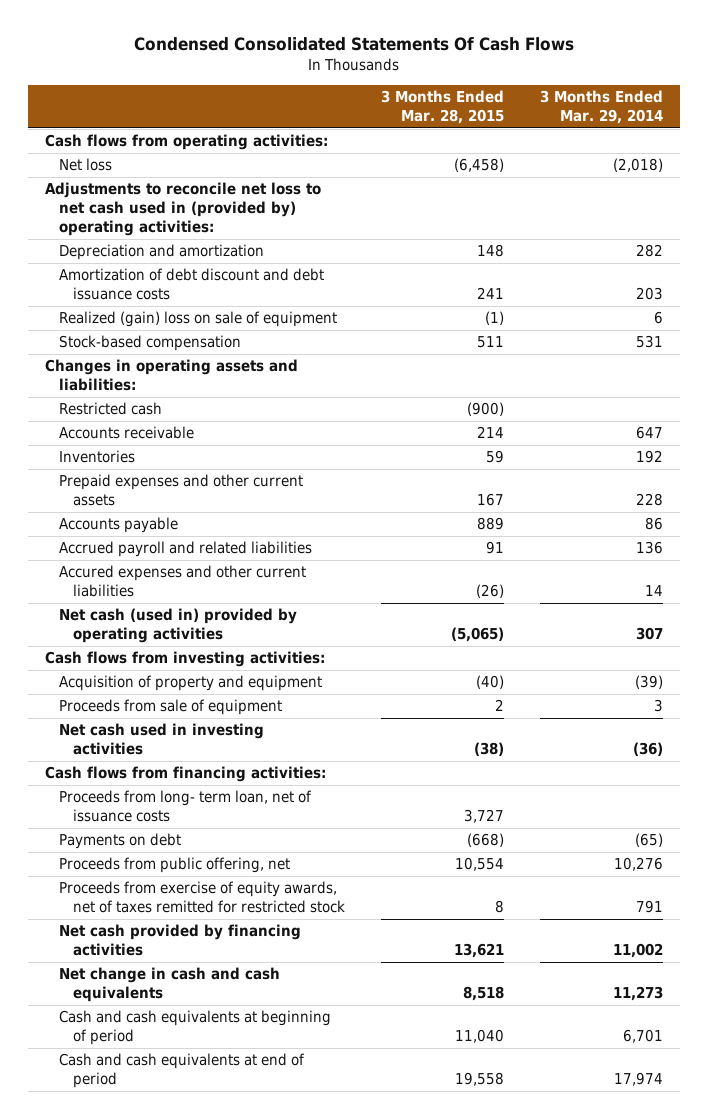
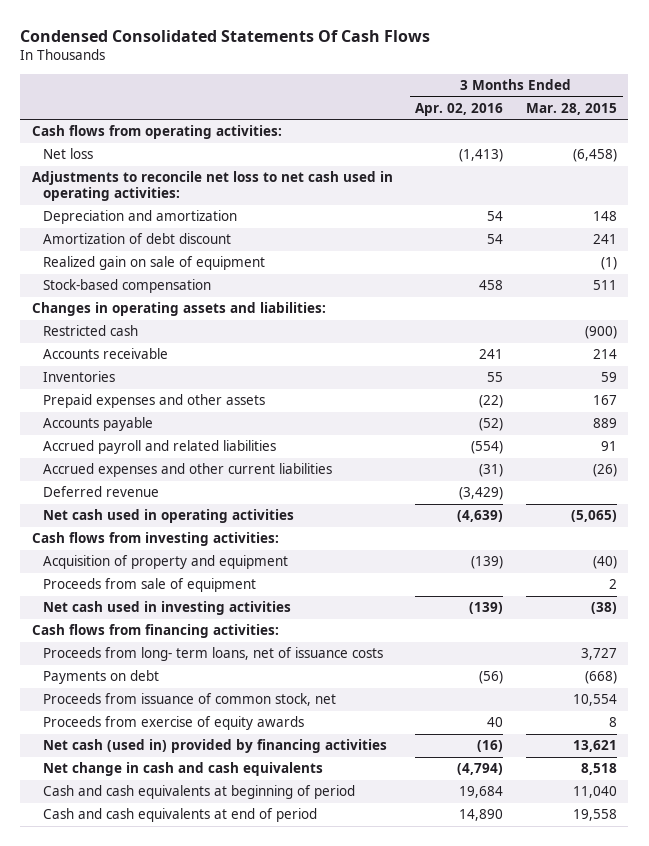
[539,90,663,124] 3 Months Ended Mar. 29, 2014 -> none
none -> [415,102,504,116] Apr. 02, 2016
[45,182,322,236] Adjustments to reconcile net loss to net cash used in (provided by) operating activities: -> [31,171,393,202] Adjustments to reconcile net loss to net cash used in operating activities:
[59,268,325,301] Amortization of debt discount and debt issuance costs -> [43,233,232,245] Amortization of debt discount
[59,311,338,328] Realized (gain) loss on sale of equipment -> [43,256,266,271] Realized gain on sale of equipment
[59,474,304,507] Prepaid expenses and other current assets -> [43,394,266,409] Prepaid expenses and other assets
[59,565,307,598] Accured expenses and other current liabilities -> [43,463,333,478] Accrued expenses and other current liabilities
none -> [43,486,160,498] Deferred revenue
[59,608,298,644] Net cash (used in) provided by operating activities -> [43,509,295,524] Net cash used in operating activities
[59,790,313,823] Proceeds from long- term loan, net of issuance costs -> [43,647,384,662] Proceeds from long- term loans, net of issuance costs
[59,857,291,874] Proceeds from public offering, net -> [43,693,337,707] Proceeds from issuance of common stock, net
[59,881,346,914] Proceeds from exercise of equity awards, net of taxes remitted for restricted stock -> [43,716,305,731] Proceeds from exercise of equity awards
[59,924,302,957] Net cash provided by financing activities -> [43,739,388,754] Net cash (used in) provided by financing activities

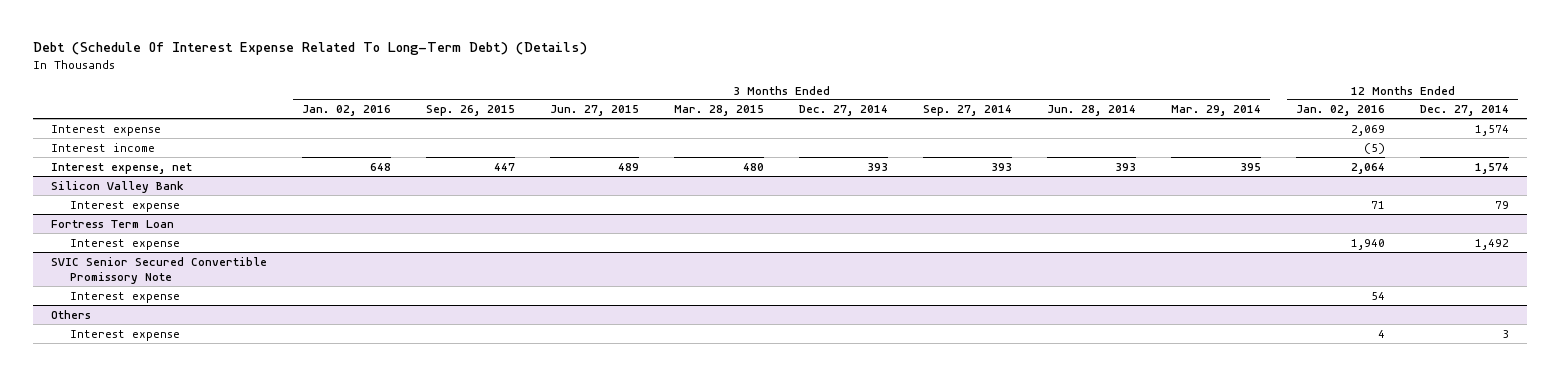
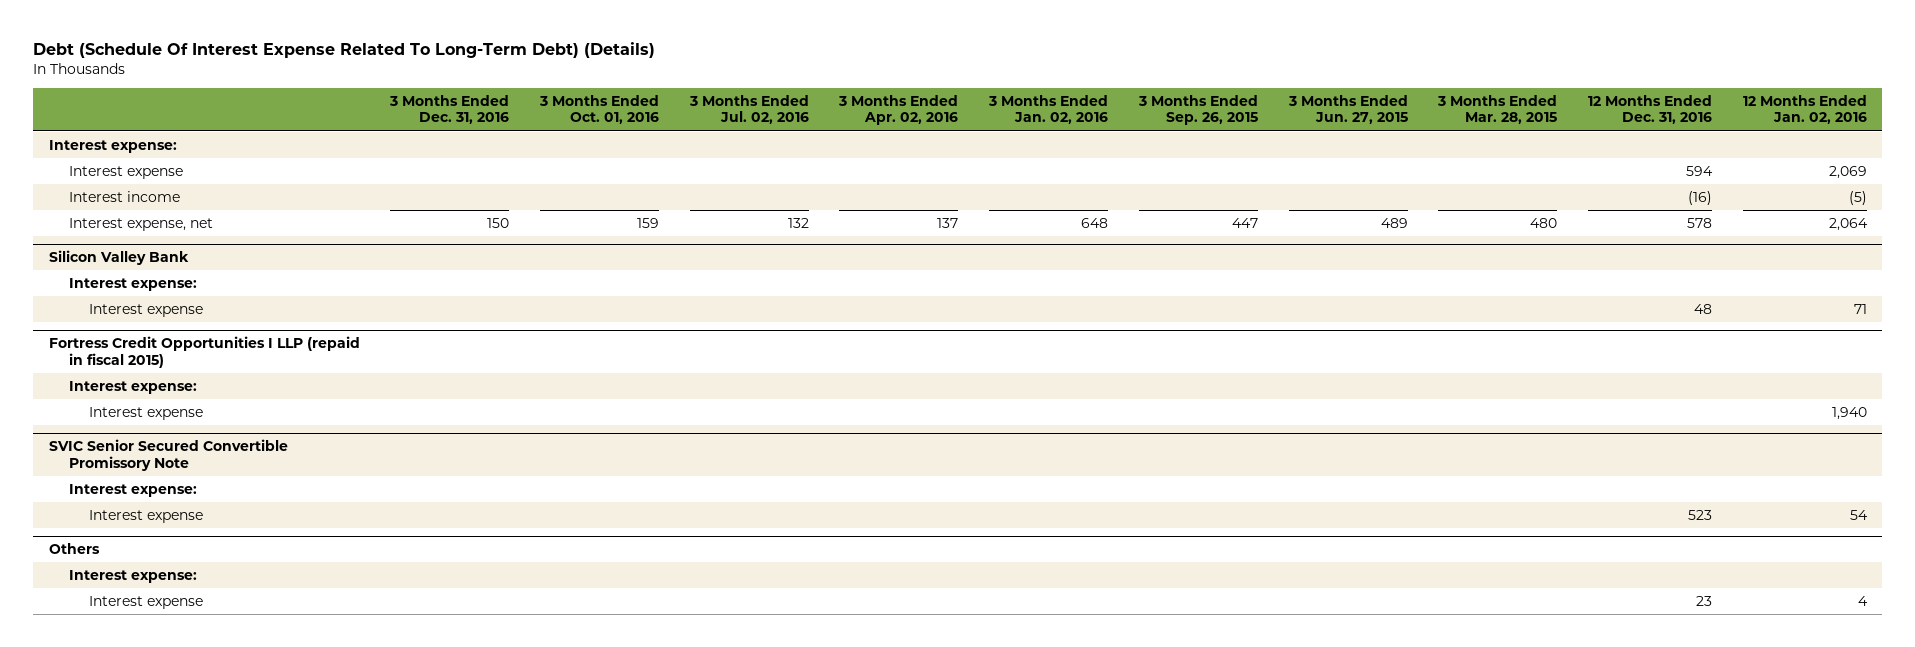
[799,105,889,117] Dec. 27, 2014 -> none
[923,105,1013,117] Sep. 27, 2014 -> none
[1047,105,1137,117] Jun. 28, 2014 -> none
[1171,105,1262,117] Mar. 29, 2014 -> none
[1420,105,1510,117] Dec. 27, 2014 -> none
none -> [389,94,510,125] 3 Months Ended Dec. 31, 2016
none -> [539,94,660,125] 3 Months Ended Oct. 01, 2016
none -> [688,94,809,125] 3 Months Ended Jul. 02, 2016
none -> [838,94,959,126] 3 Months Ended Apr. 02, 2016
none -> [1587,94,1712,125] 12 Months Ended Dec. 31, 2016
none -> [48,139,177,153] Interest expense:
none -> [68,277,197,291] Interest expense:
[50,219,174,228] Fortress Term Loan -> [48,336,360,369] Fortress Credit Opportunities I LLP (repaid in fiscal 2015)
none -> [68,380,197,394] Interest expense:
none -> [68,483,197,497] Interest expense:
none -> [68,569,197,583] Interest expense:

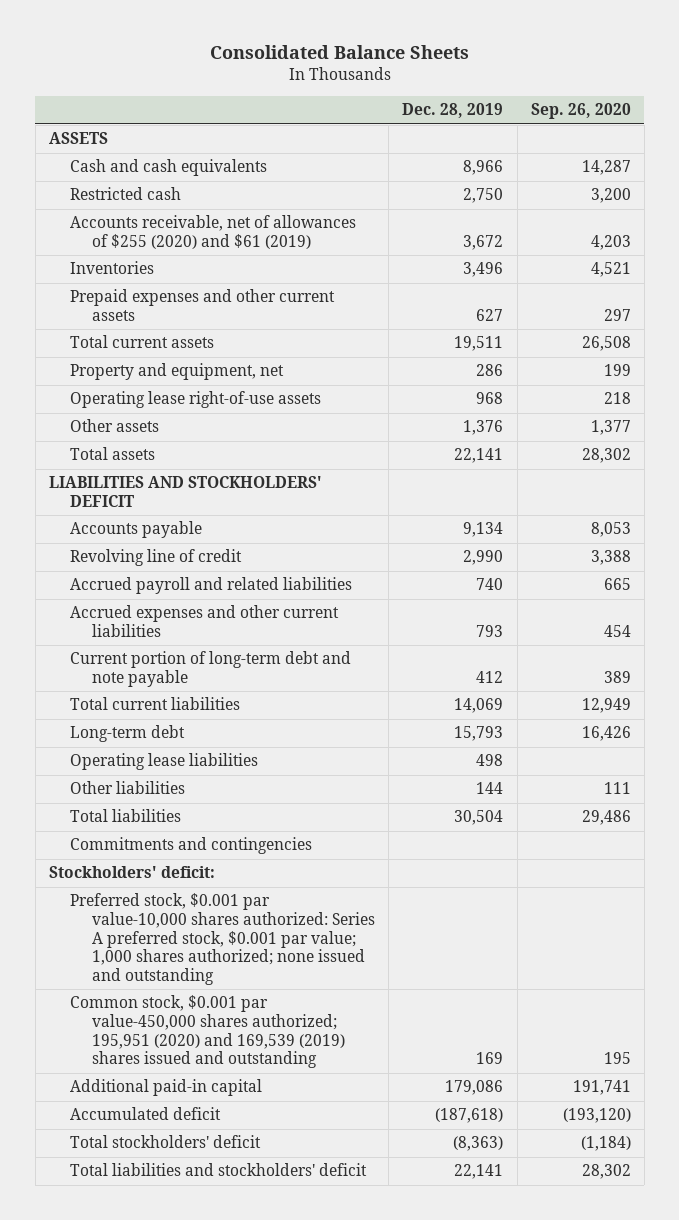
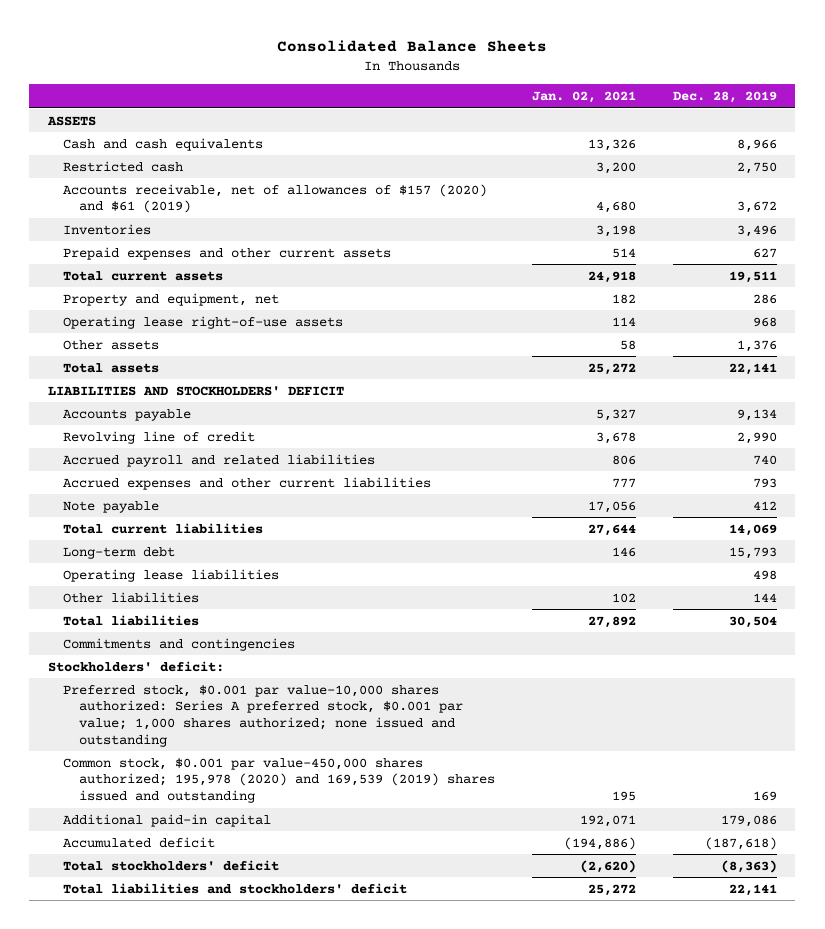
[530,103,631,120] Sep. 26, 2020 -> none
none -> [531,90,636,103] Jan. 02, 2021
[70,215,357,250] Accounts receivable, net of allowances of $255 (2020) and $61 (2019) -> [63,183,488,214] Accounts receivable, net of allowances of $157 (2020) and $61 (2019)
[70,651,352,688] Current portion of long-term debt and note payable -> [63,500,160,513] Note payable
[70,995,346,1069] Common stock, $0.001 par value-450,000 shares authorized; 195,951 (2020) and 169,539 (2019) shares issued and outstanding -> [63,757,495,803] Common stock, $0.001 par value-450,000 shares authorized; 195,978 (2020) and 169,539 (2019) shares issued and outstanding

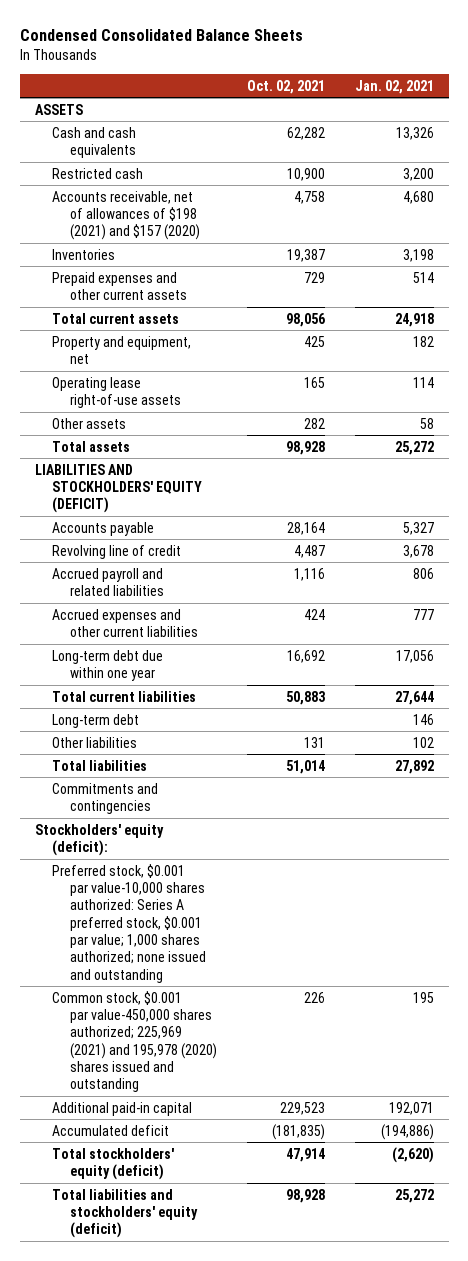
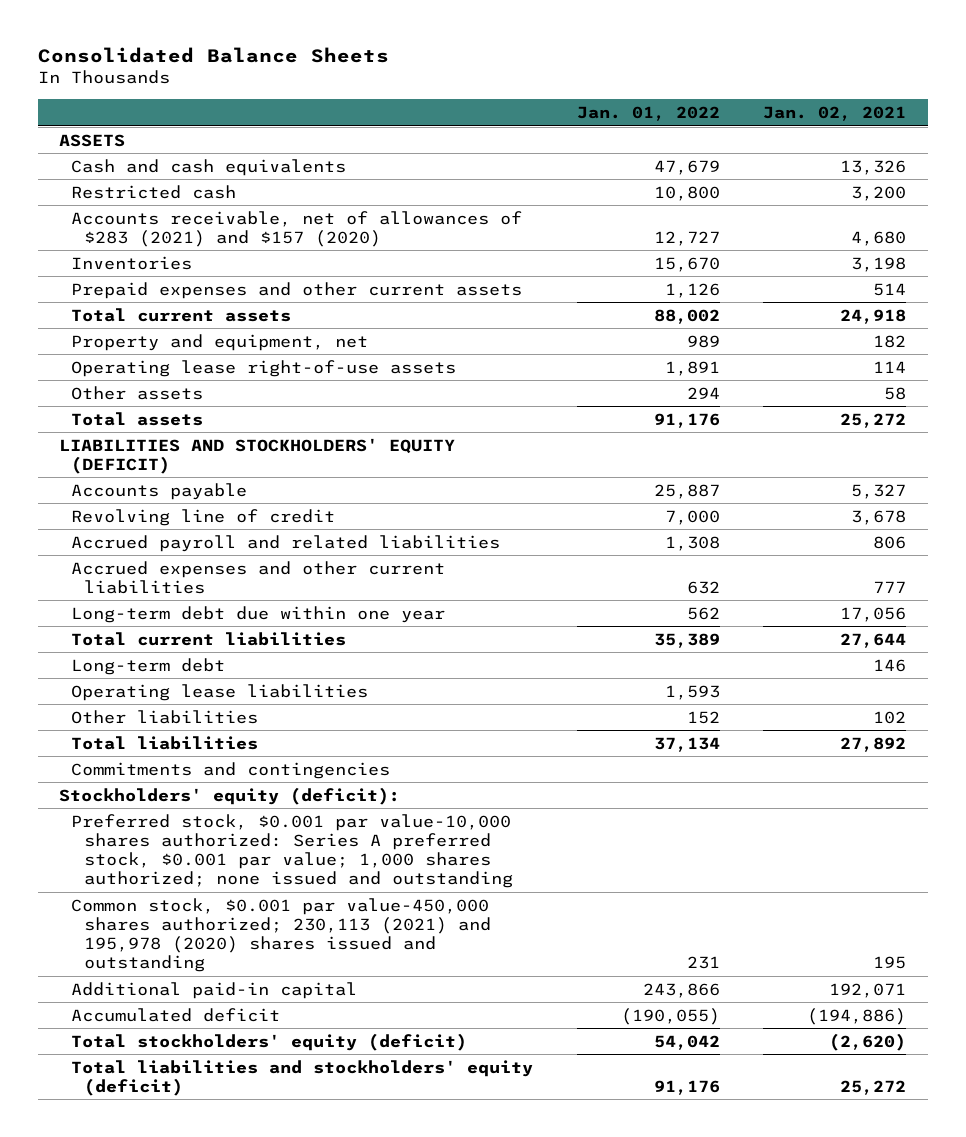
[19,29,303,42] Condensed Consolidated Balance Sheets -> [37,47,389,64] Consolidated Balance Sheets
[246,79,325,94] Oct. 02, 2021 -> none
none -> [576,105,720,121] Jan. 01, 2022
[52,190,200,241] Accounts receivable, net of allowances of $198 (2021) and $157 (2020) -> [71,210,523,247] Accounts receivable, net of allowances of $283 (2021) and $157 (2020)
none -> [71,683,369,701] Operating lease liabilities
[52,990,217,1093] Common stock, $0.001 par value-450,000 shares authorized; 225,969 (2021) and 195,978 (2020) shares issued and outstanding -> [71,897,491,973] Common stock, $0.001 par value-450,000 shares authorized; 230,113 (2021) and 195,978 (2020) shares issued and outstanding

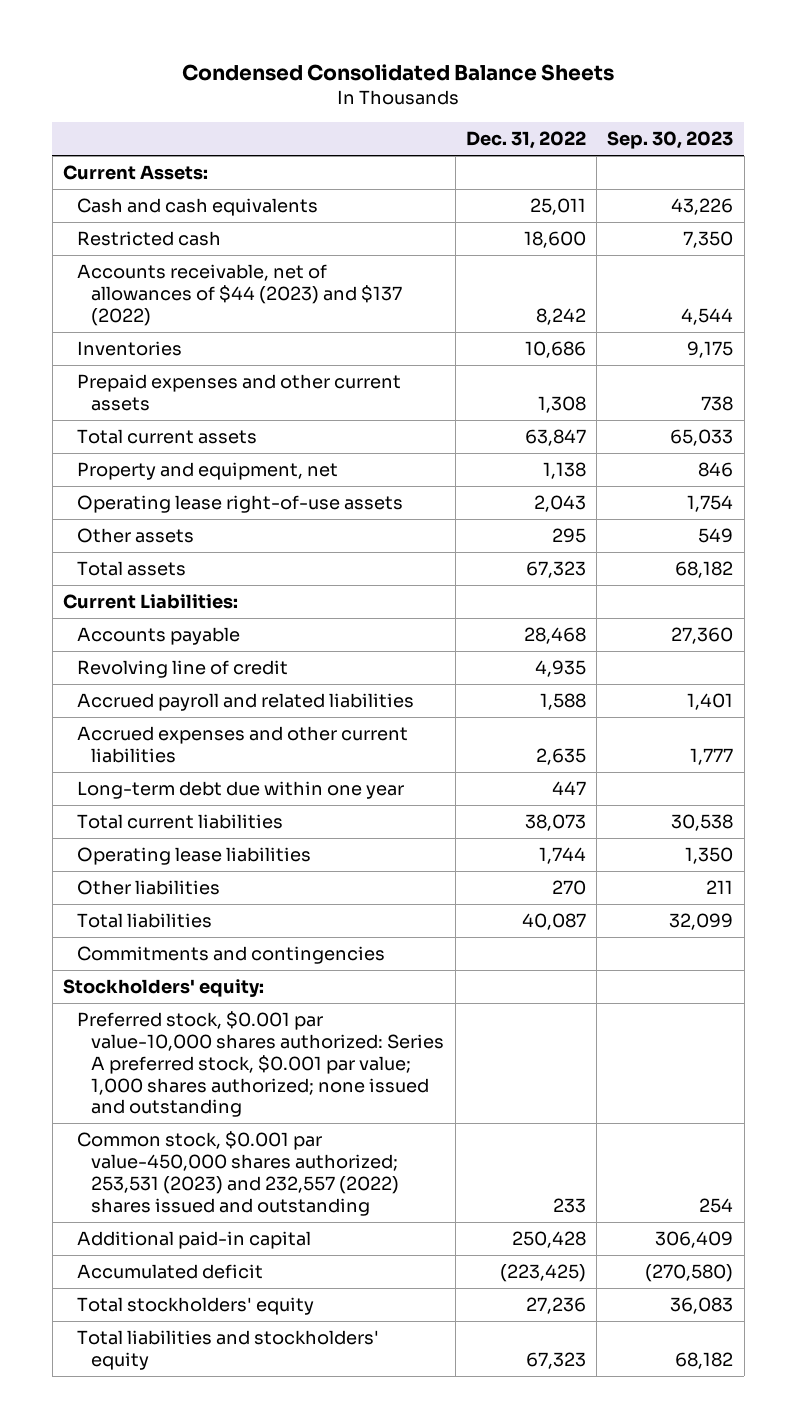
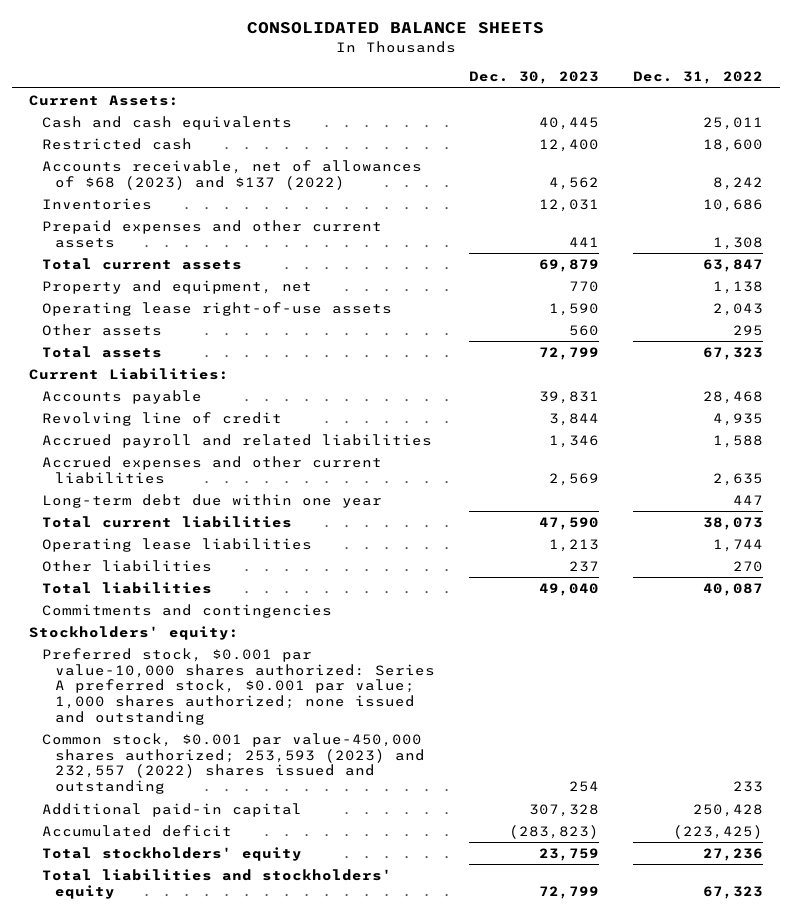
[182,63,615,81] Condensed Consolidated Balance Sheets -> [247,22,545,35] CONSOLIDATED BALANCE SHEETS
[607,130,734,149] Sep. 30, 2023 -> none
none -> [468,71,599,85] Dec. 30, 2023
[77,264,403,326] Accounts receivable, net of allowances of $44 (2023) and $137 (2022) -> [42,159,423,190] Accounts receivable, net of allowances of $68 (2023) and $137 (2022)
[77,1131,400,1216] Common stock, $0.001 par value-450,000 shares authorized; 253,531 (2023) and 232,557 (2022) shares issued and outstanding -> [42,732,425,795] Common stock, $0.001 par value-450,000 shares authorized; 253,593 (2023) and 232,557 (2022) shares issued and outstanding

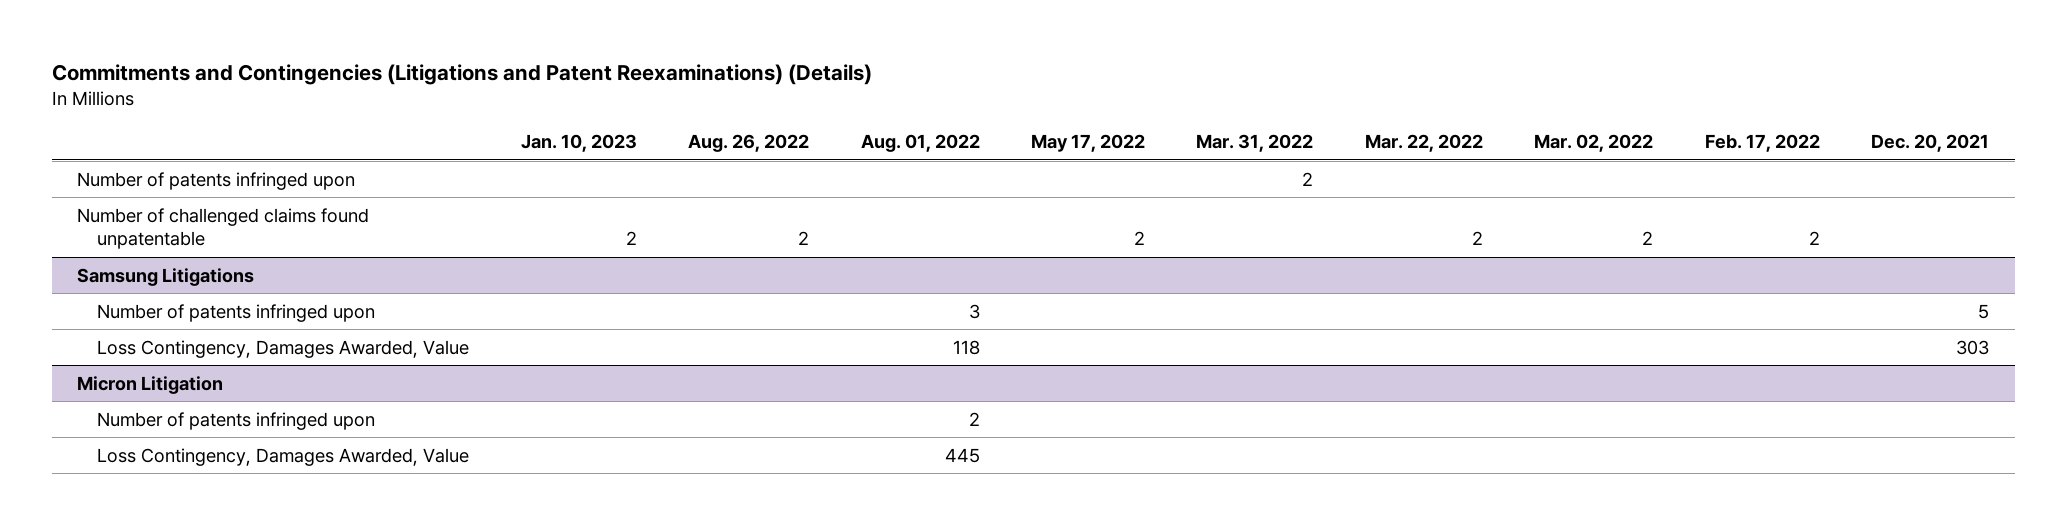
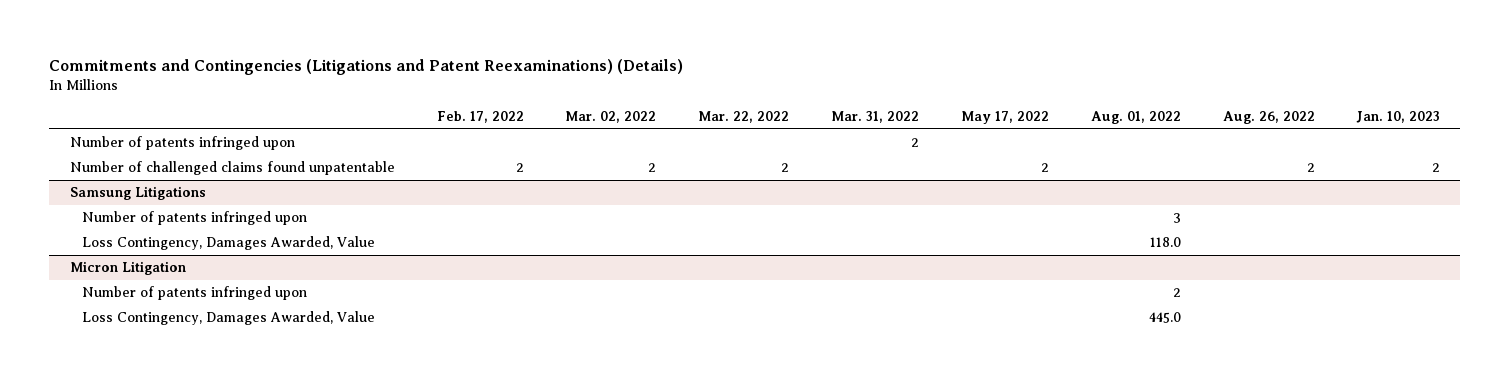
[1870,134,1989,153] Dec. 20, 2021 -> none
[952,339,980,355] 118 -> [1149,237,1181,248] 118.0
[944,447,980,463] 445 -> [1148,312,1181,324] 445.0

